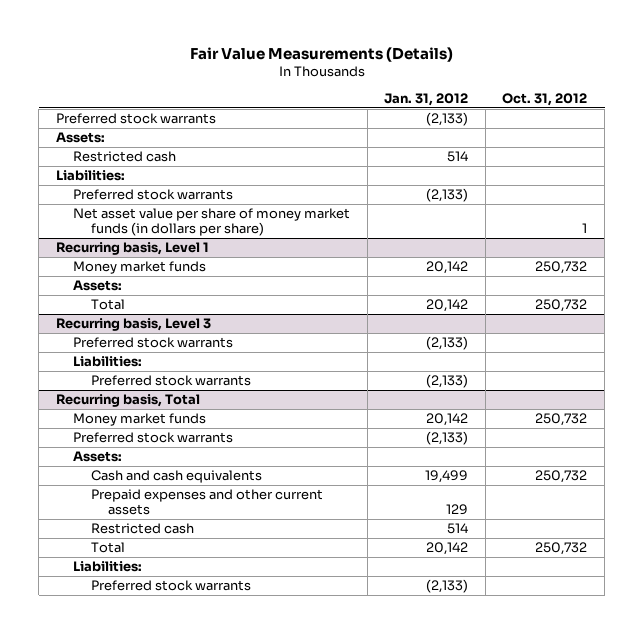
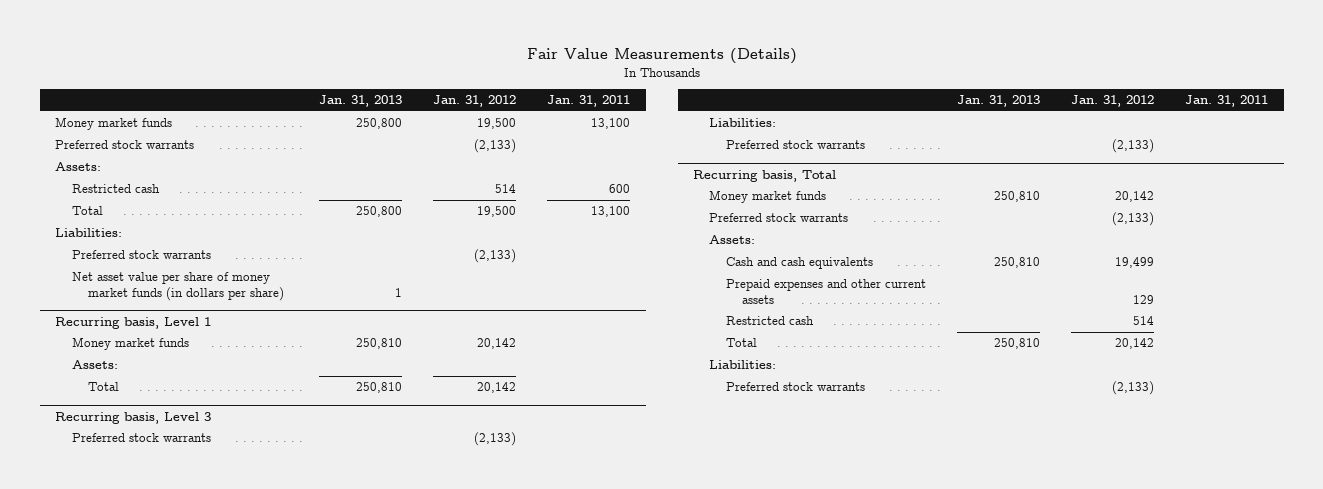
[502,92,588,106] Oct. 31, 2012 -> none
none -> [318,95,402,108] Jan. 31, 2013
none -> [547,95,631,108] Jan. 31, 2011
none -> [55,117,173,131] Money market funds
none -> [71,206,103,216] Total

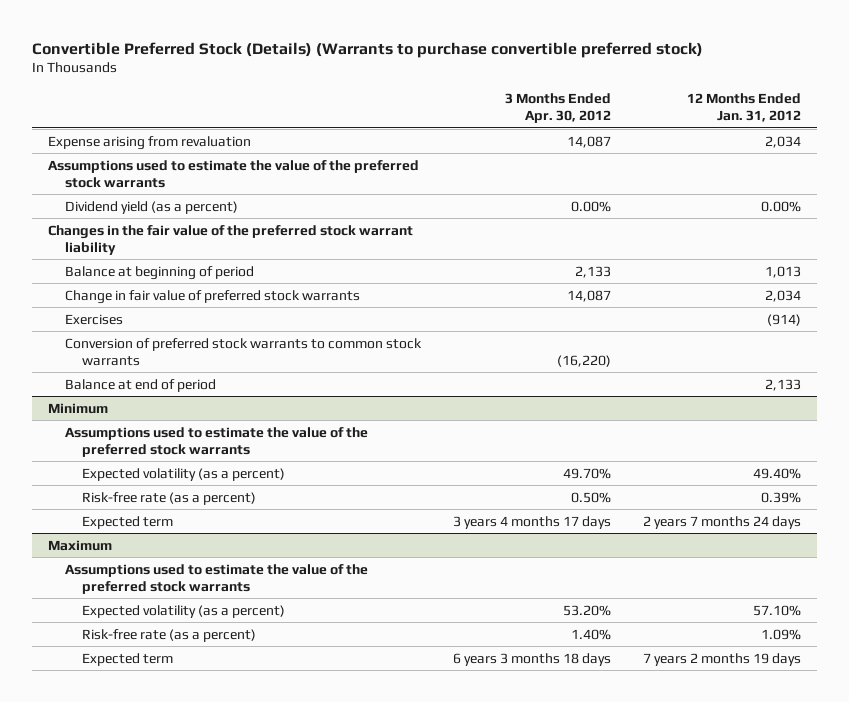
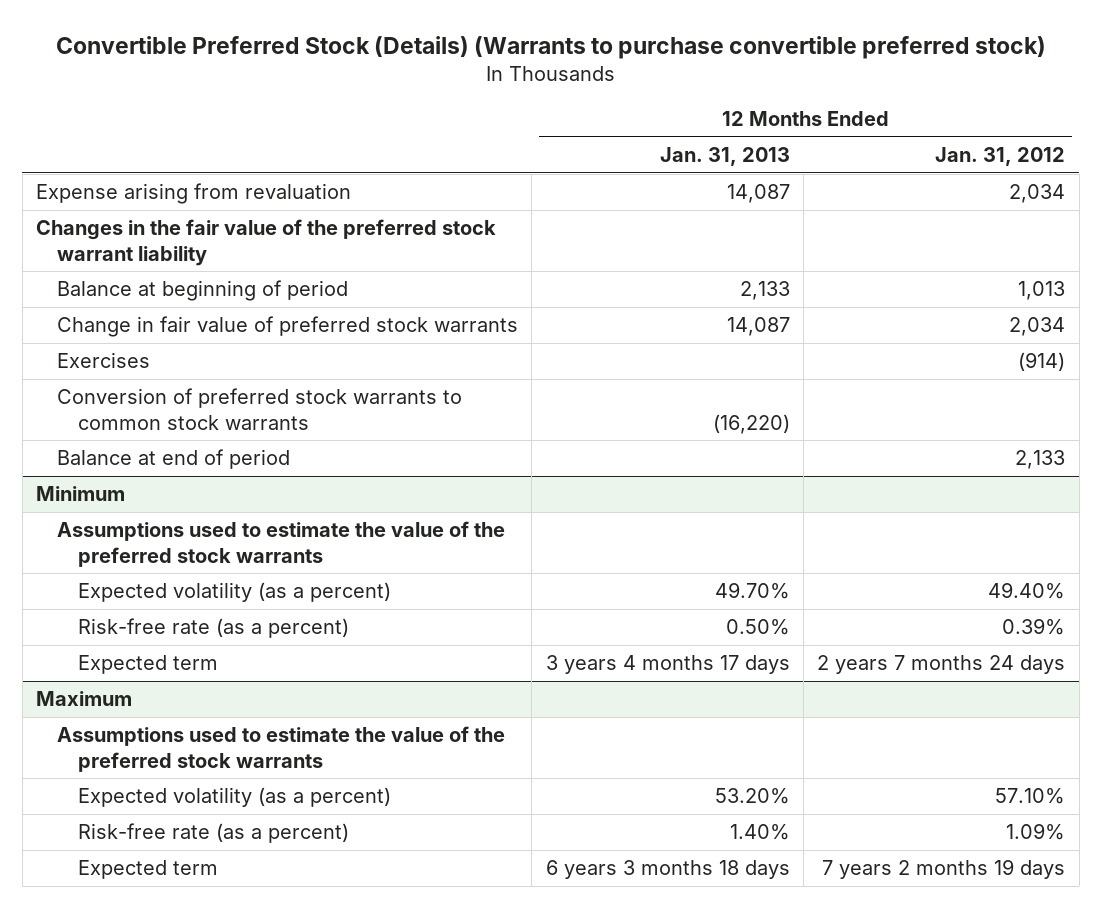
[505,92,612,123] 3 Months Ended Apr. 30, 2012 -> none
none -> [659,147,790,167] Jan. 31, 2013
[48,159,420,188] Assumptions used to estimate the value of the preferred stock warrants -> none
[65,200,239,214] Dividend yield (as a percent) -> none

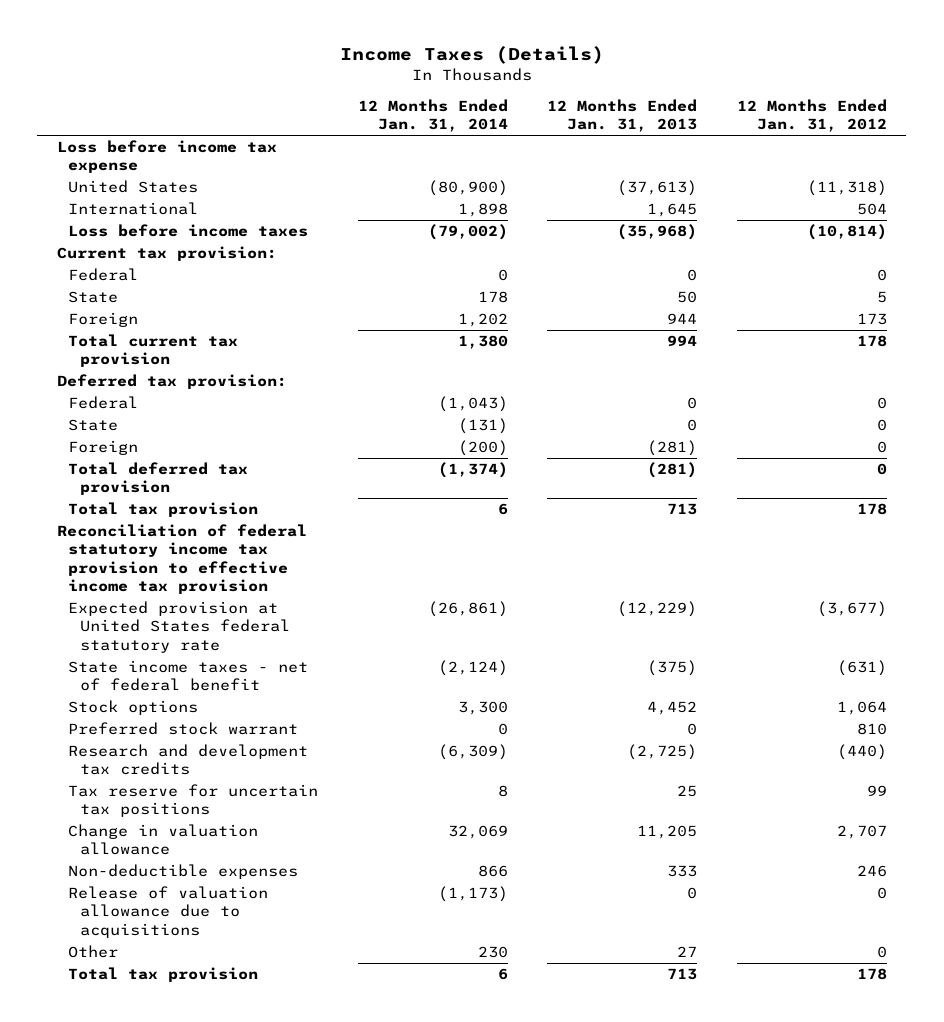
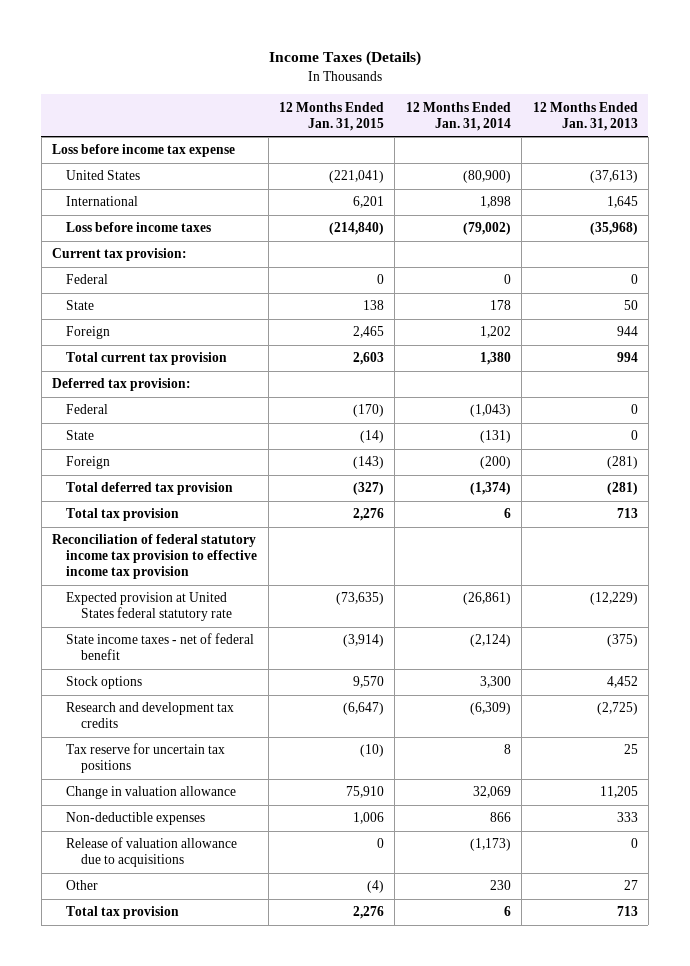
[736,98,887,133] 12 Months Ended Jan. 31, 2012 -> none
none -> [279,101,385,131] 12 Months Ended Jan. 31, 2015
[68,722,299,736] Preferred stock warrant -> none

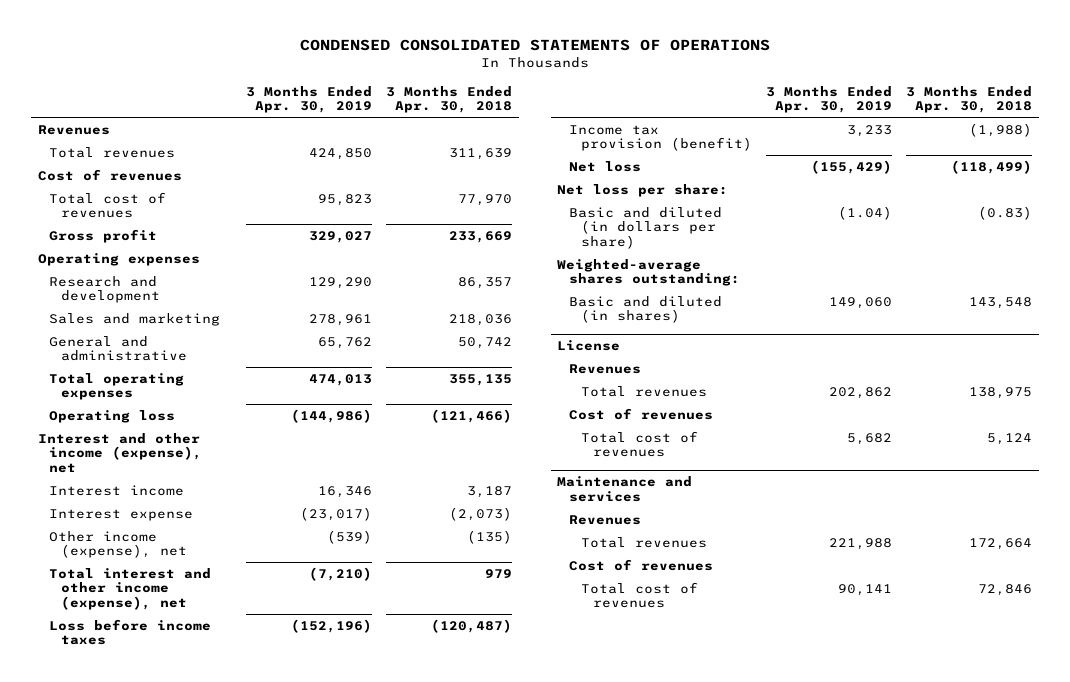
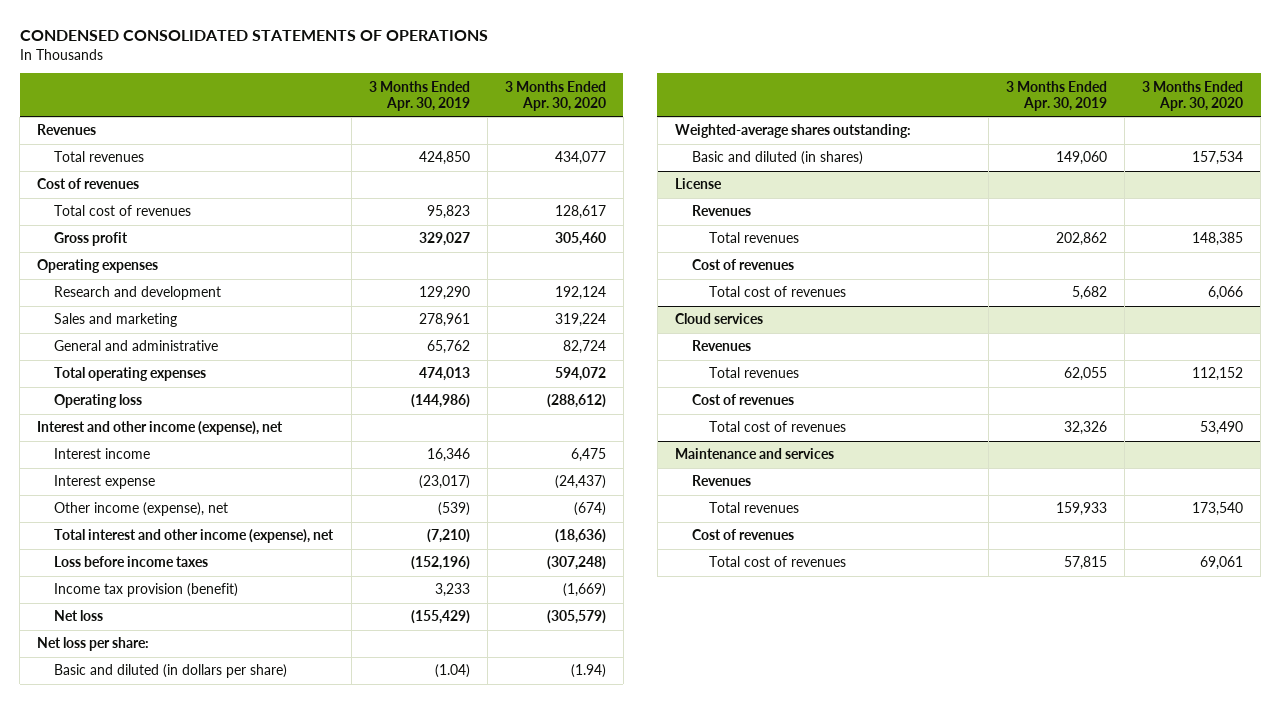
[386,85,513,114] 3 Months Ended Apr. 30, 2018 -> none
none -> [504,80,606,112] 3 Months Ended Apr. 30, 2020
none -> [674,313,763,325] Cloud services
none -> [692,340,752,352] Revenues
none -> [709,367,800,379] Total revenues
none -> [692,394,795,406] Cost of revenues
none -> [709,421,847,433] Total cost of revenues
[829,537,893,550] 221,988 -> [1056,502,1108,517] 159,933
[838,583,893,596] 90,141 -> [1064,556,1108,571] 57,815

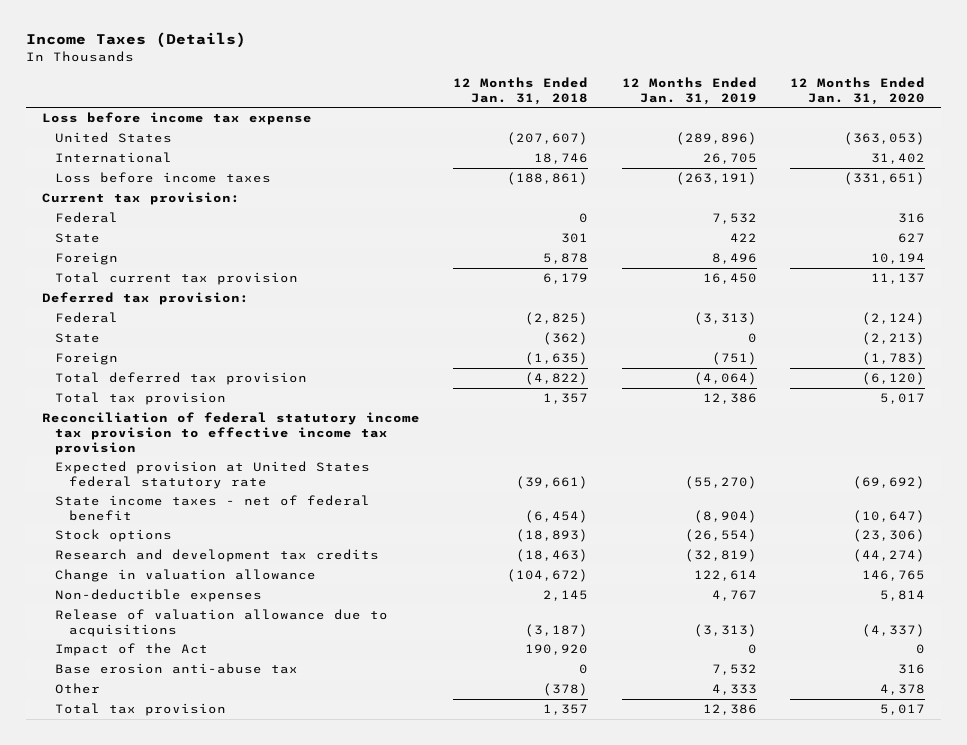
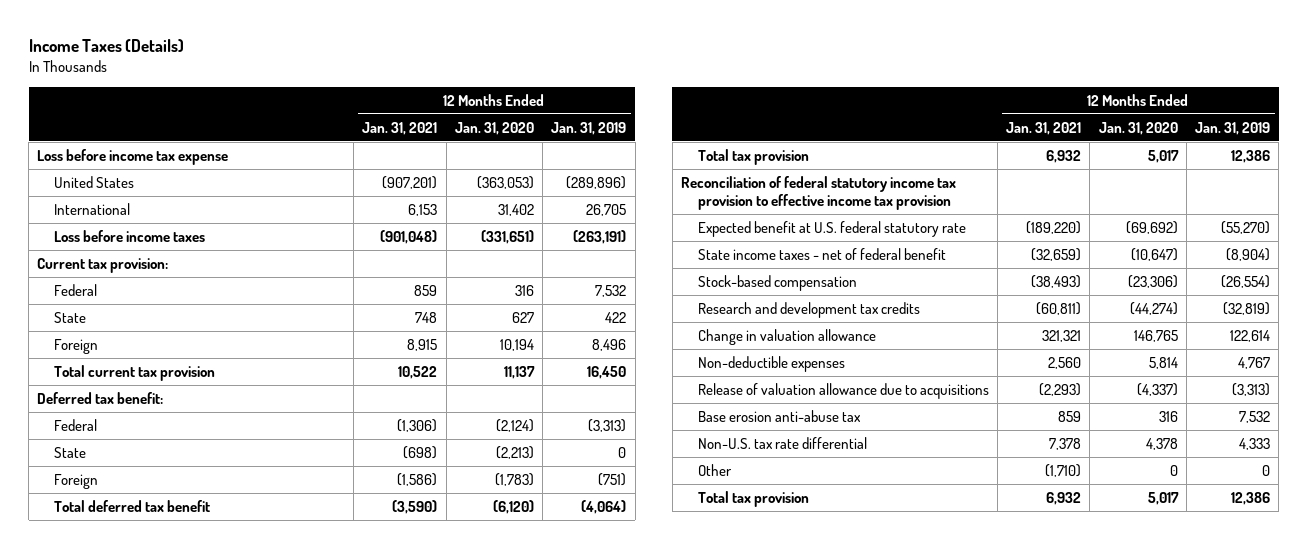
[453,76,589,105] 12 Months Ended Jan. 31, 2018 -> none
none -> [362,121,438,135] Jan. 31, 2021
[42,292,250,306] Deferred tax provision: -> [37,391,164,404] Deferred tax benefit:
[55,372,308,386] Total deferred tax provision -> [53,499,210,512] Total deferred tax benefit
[55,461,371,489] Expected provision at United States federal statutory rate -> [697,220,966,237] Expected benefit at U.S. federal statutory rate
[55,529,173,543] Stock options -> [697,274,857,291] Stock-based compensation
[55,643,209,657] Impact of the Act -> none
none -> [697,436,867,449] Non-U.S. tax rate differential
[711,684,757,696] 4,333 -> [1262,464,1271,476] 0
[879,684,925,696] 4,378 -> [1169,464,1178,476] 0

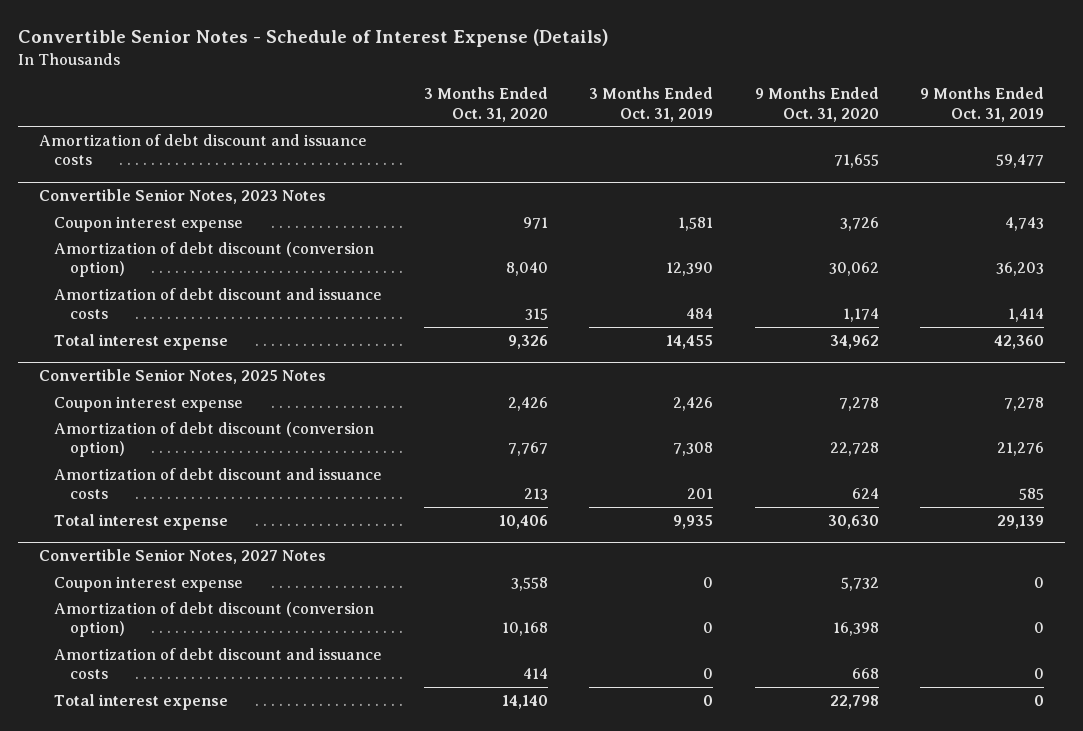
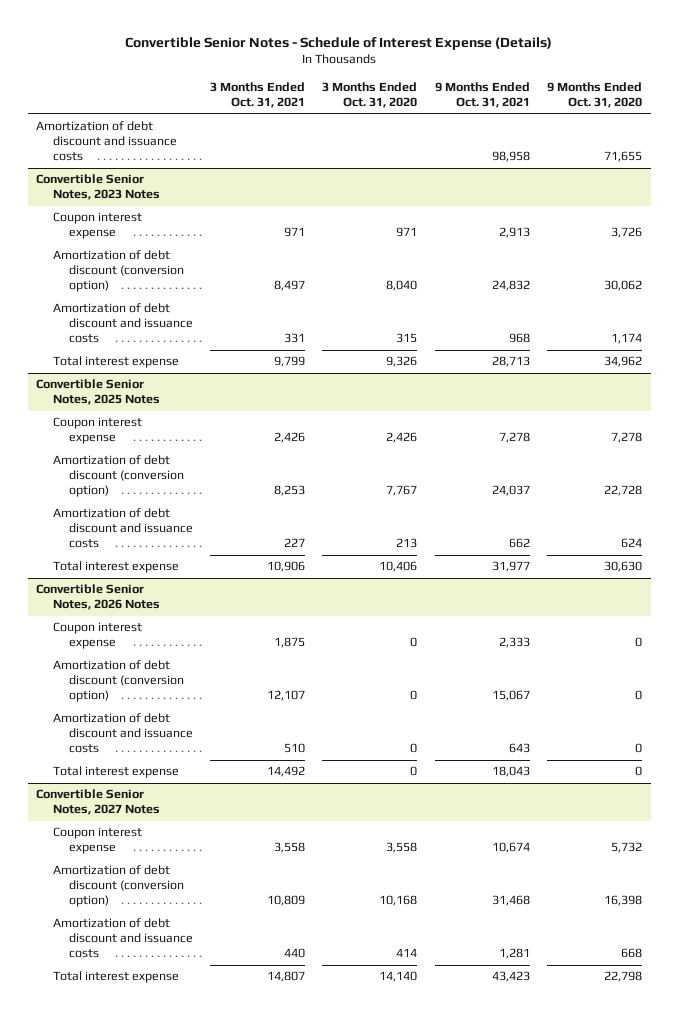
[589,87,714,123] 3 Months Ended Oct. 31, 2019 -> none
[920,87,1045,123] 9 Months Ended Oct. 31, 2019 -> none
none -> [210,82,306,109] 3 Months Ended Oct. 31, 2021
none -> [434,82,530,109] 9 Months Ended Oct. 31, 2021
none -> [36,584,160,611] Convertible Senior Notes, 2026 Notes
none -> [52,622,142,650] Coupon interest expense
none -> [52,660,184,703] Amortization of debt discount (conversion option)
none -> [52,713,193,754] Amortization of debt discount and issuance costs
none -> [52,766,179,779] Total interest expense

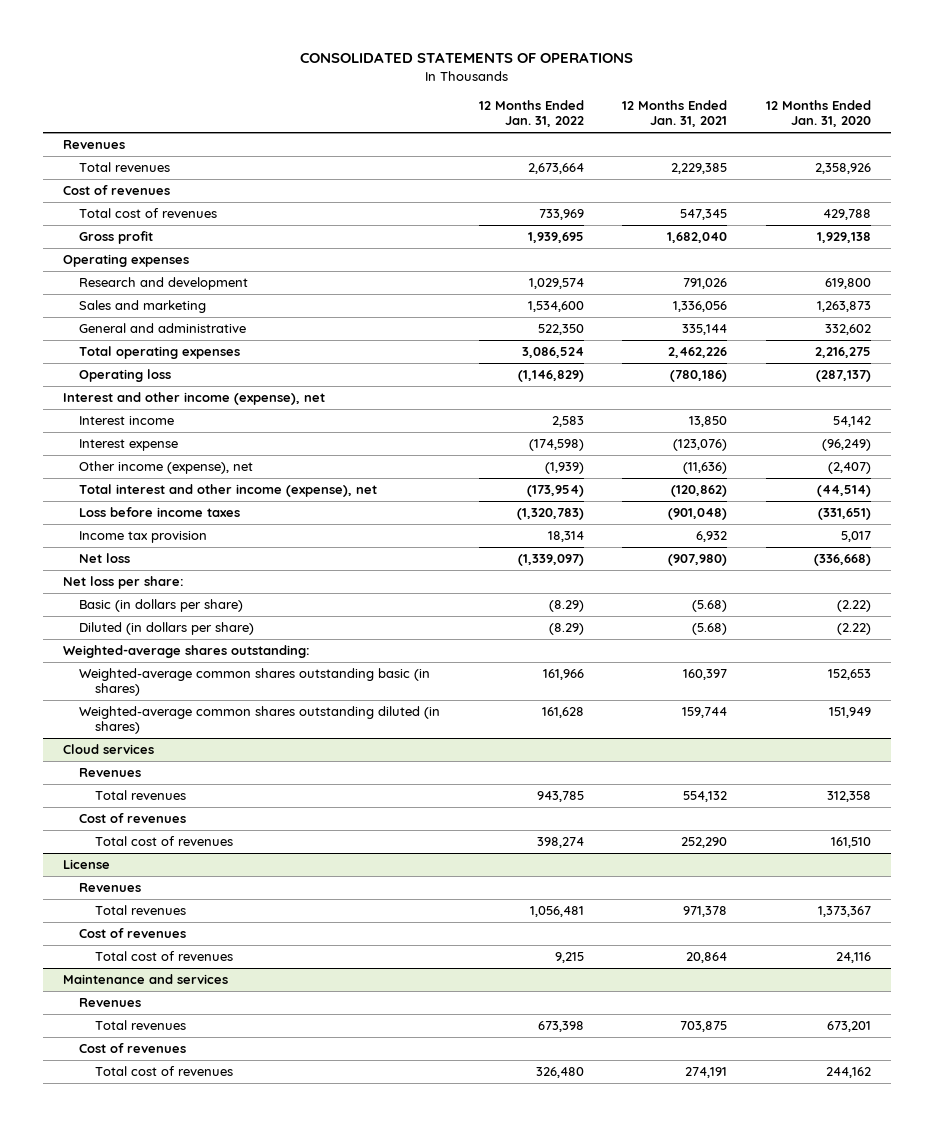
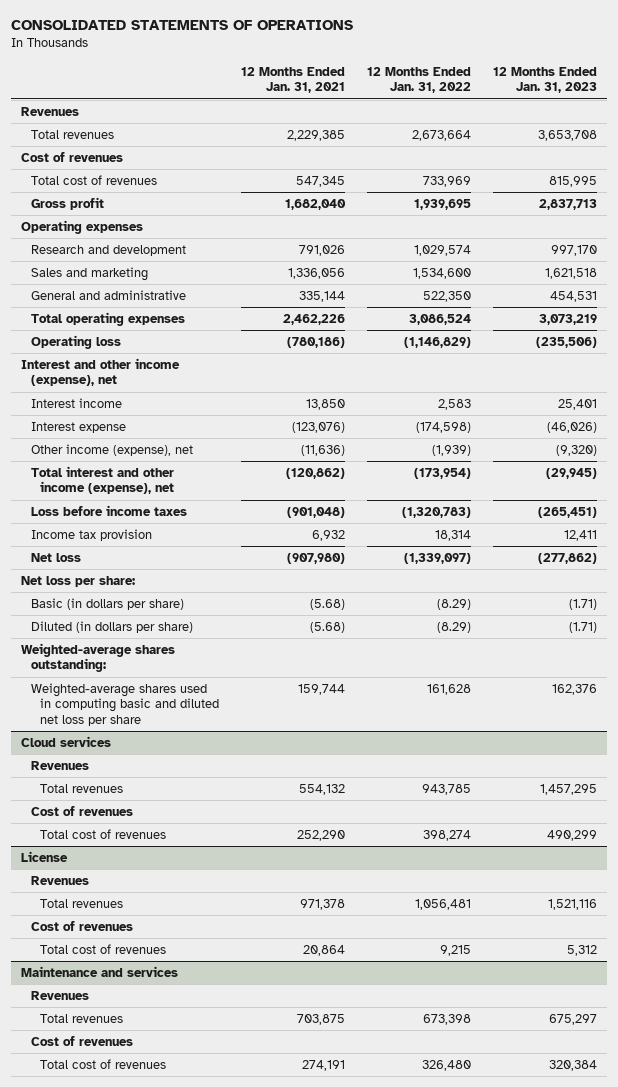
[766,100,872,128] 12 Months Ended Jan. 31, 2020 -> none
none -> [492,66,597,94] 12 Months Ended Jan. 31, 2023
[78,668,430,697] Weighted-average common shares outstanding basic (in shares) -> none
[78,706,440,735] Weighted-average common shares outstanding diluted (in shares) -> [30,682,219,726] Weighted-average shares used in computing basic and diluted net loss per share

